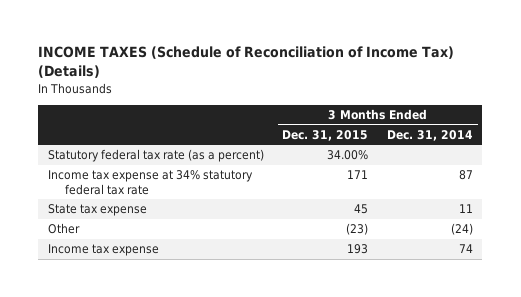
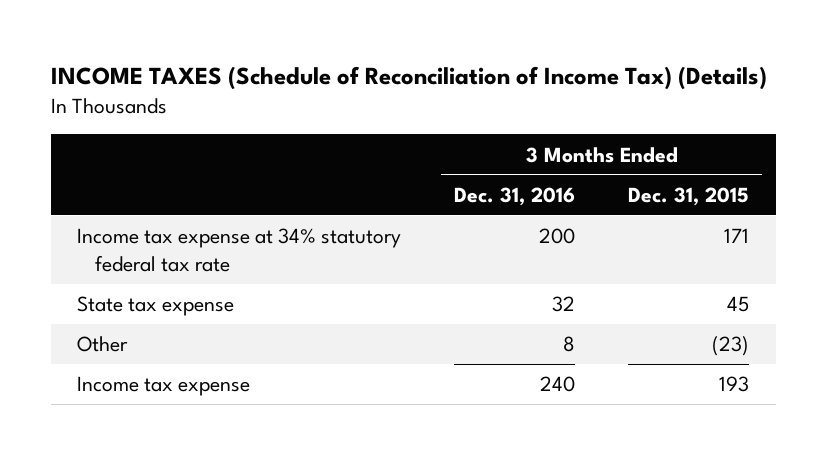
[386,129,473,141] Dec. 31, 2014 -> none
none -> [454,186,576,206] Dec. 31, 2016
[47,149,264,163] Statutory federal tax rate (as a percent) -> none

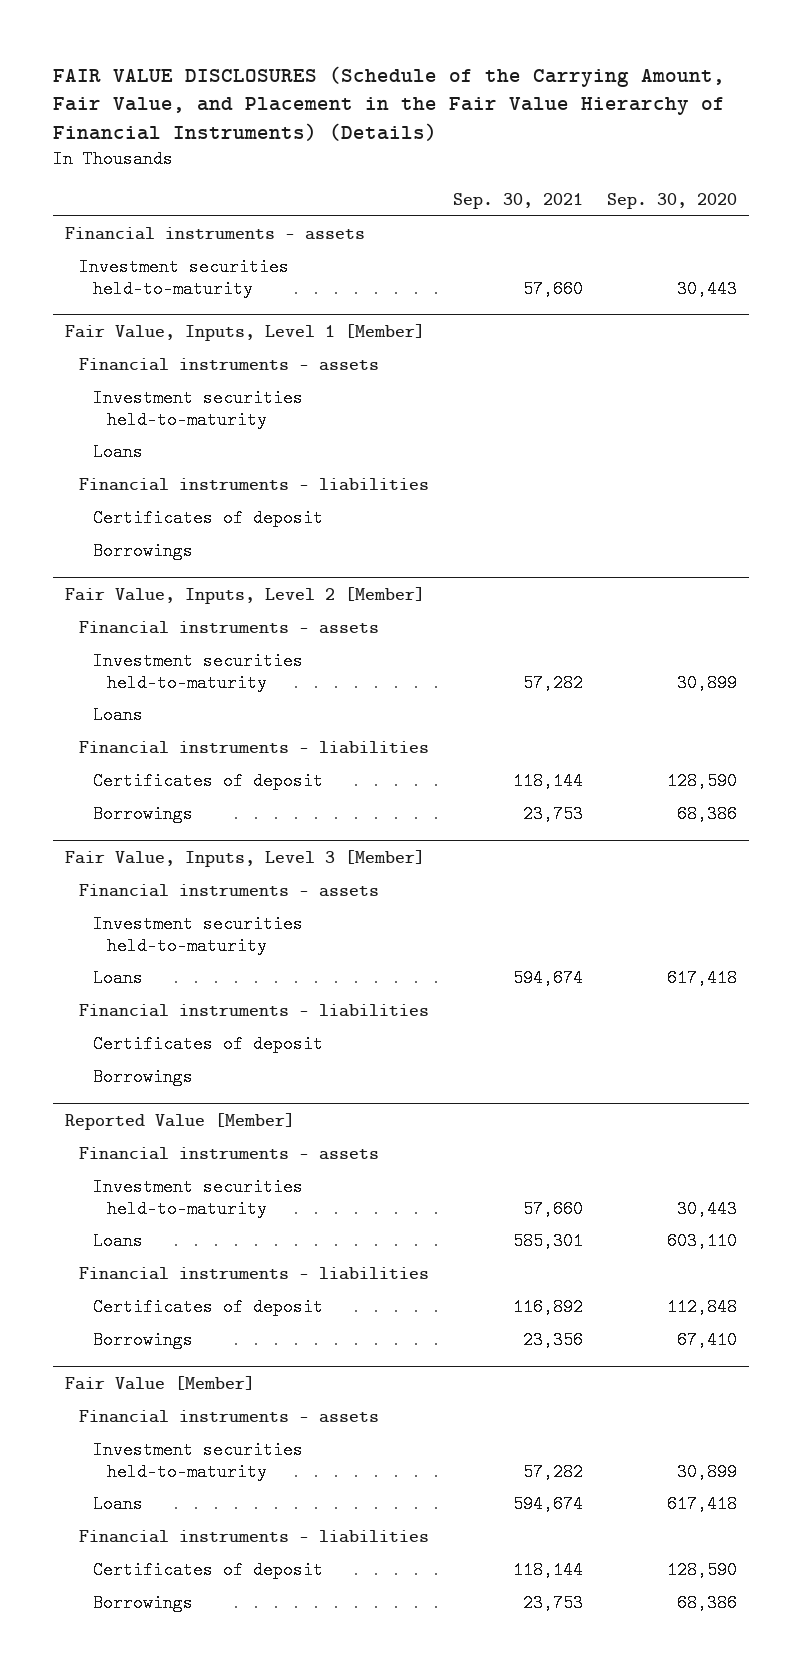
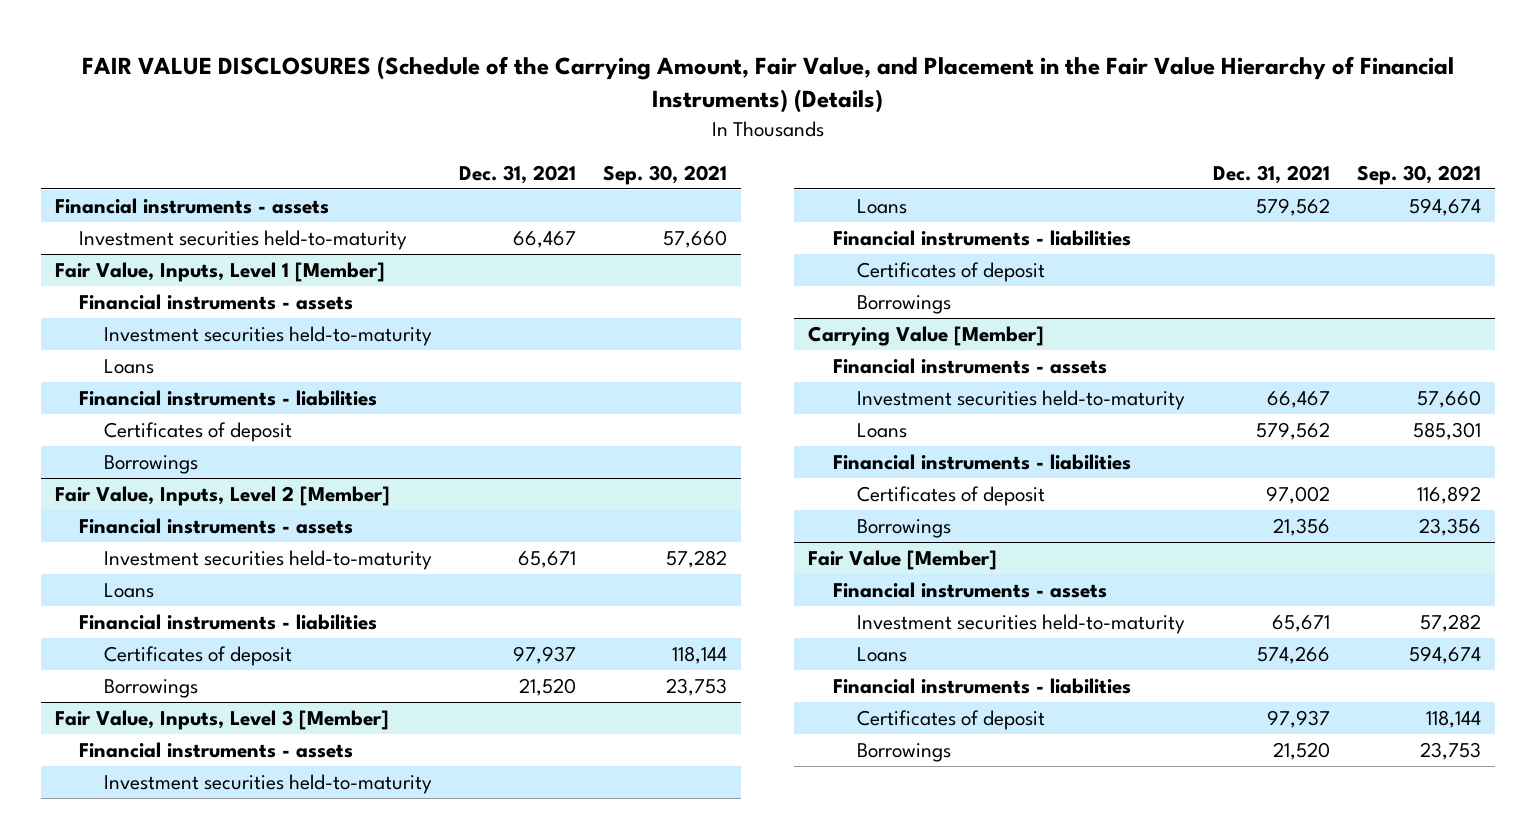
[607,193,738,210] Sep. 30, 2020 -> none
none -> [459,164,577,184] Dec. 31, 2021
[64,1112,295,1130] Reported Value [Member] -> [807,326,1044,347] Carrying Value [Member]

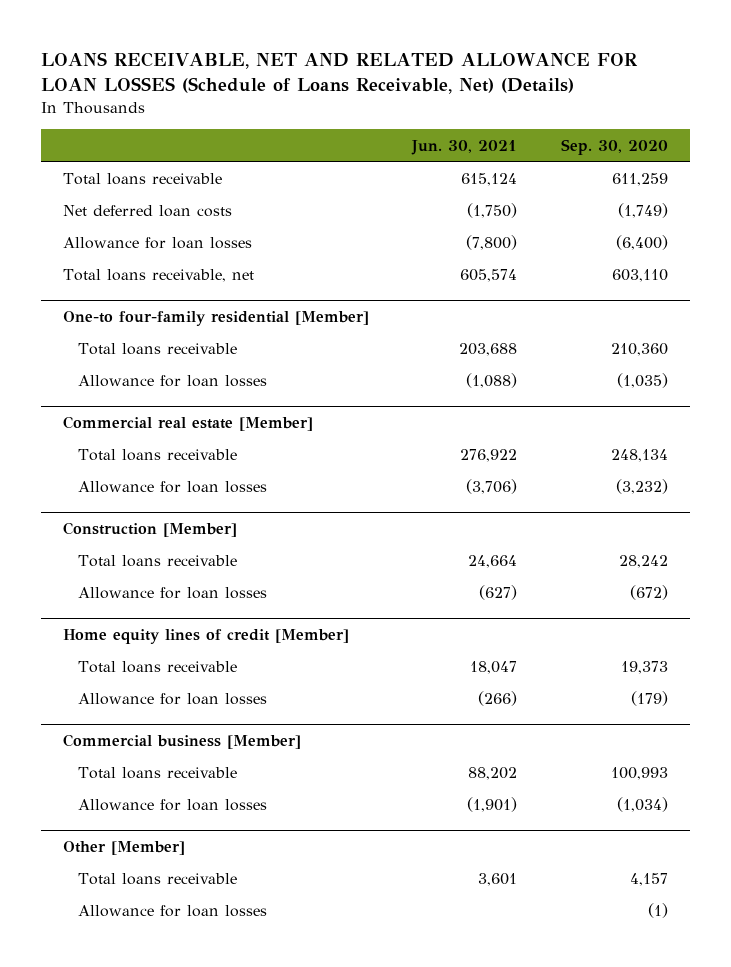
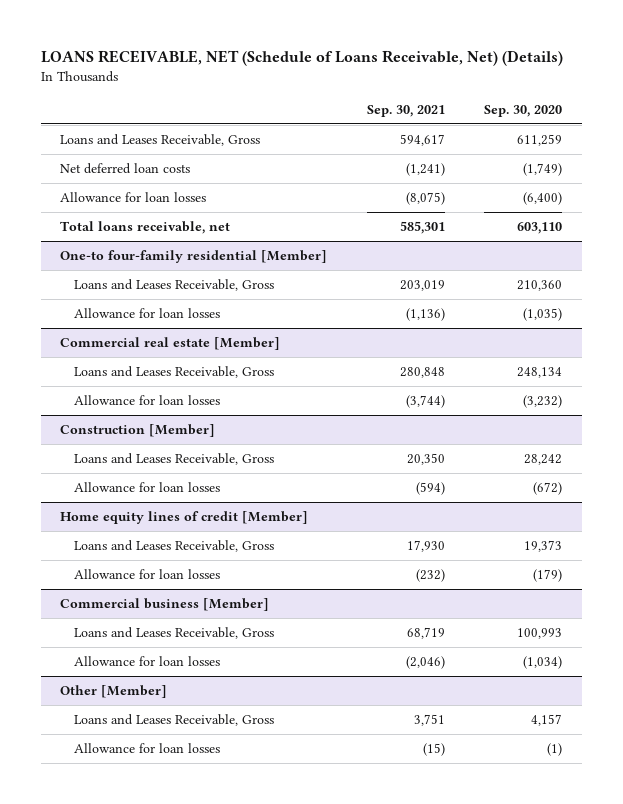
[41,52,639,95] LOANS RECEIVABLE, NET AND RELATED ALLOWANCE FOR LOAN LOSSES (Schedule of Loans Receivable, Net) (Details) -> [40,50,563,67] LOANS RECEIVABLE, NET (Schedule of Loans Receivable, Net) (Details)
[411,139,518,155] Jun. 30, 2021 -> none
none -> [366,105,445,118] Sep. 30, 2021
[62,172,222,185] Total loans receivable -> [60,133,261,146] Loans and Leases Receivable, Gross
[77,342,237,355] Total loans receivable -> [73,278,274,291] Loans and Leases Receivable, Gross
[77,448,237,461] Total loans receivable -> [73,365,274,378] Loans and Leases Receivable, Gross
[77,554,237,567] Total loans receivable -> [73,452,274,465] Loans and Leases Receivable, Gross
[77,660,237,673] Total loans receivable -> [73,539,274,552] Loans and Leases Receivable, Gross
[77,766,237,779] Total loans receivable -> [73,626,274,639] Loans and Leases Receivable, Gross
[77,872,237,885] Total loans receivable -> [73,713,274,726] Loans and Leases Receivable, Gross

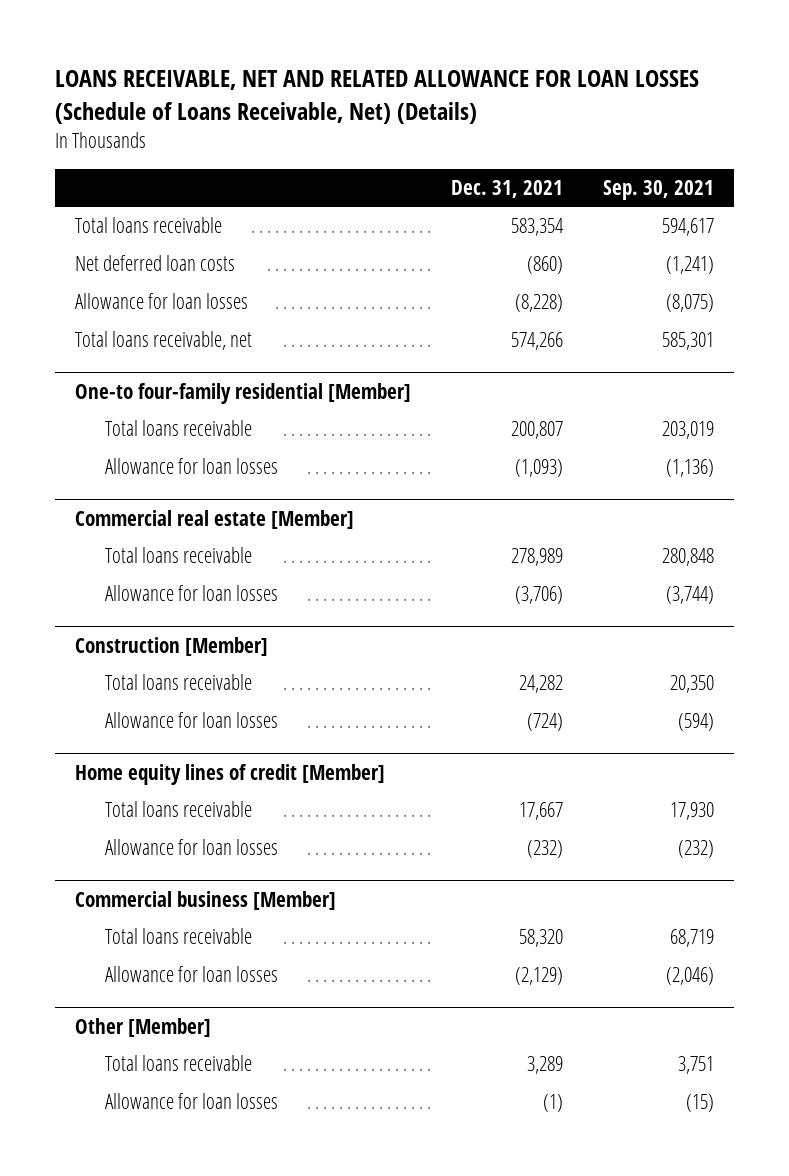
[40,50,563,67] LOANS RECEIVABLE, NET (Schedule of Loans Receivable, Net) (Details) -> [55,70,700,124] LOANS RECEIVABLE, NET AND RELATED ALLOWANCE FOR LOAN LOSSES (Schedule of Loans Receivable, Net) (Details)
[484,105,563,118] Sep. 30, 2020 -> none
none -> [451,179,564,198] Dec. 31, 2021
[60,133,261,146] Loans and Leases Receivable, Gross -> [75,217,223,234] Total loans receivable
[73,278,274,291] Loans and Leases Receivable, Gross -> [104,420,252,437] Total loans receivable
[73,365,274,378] Loans and Leases Receivable, Gross -> [104,547,252,564] Total loans receivable
[73,452,274,465] Loans and Leases Receivable, Gross -> [104,674,252,691] Total loans receivable
[73,539,274,552] Loans and Leases Receivable, Gross -> [104,801,252,818] Total loans receivable
[73,626,274,639] Loans and Leases Receivable, Gross -> [104,928,252,945] Total loans receivable
[73,713,274,726] Loans and Leases Receivable, Gross -> [104,1055,252,1072] Total loans receivable

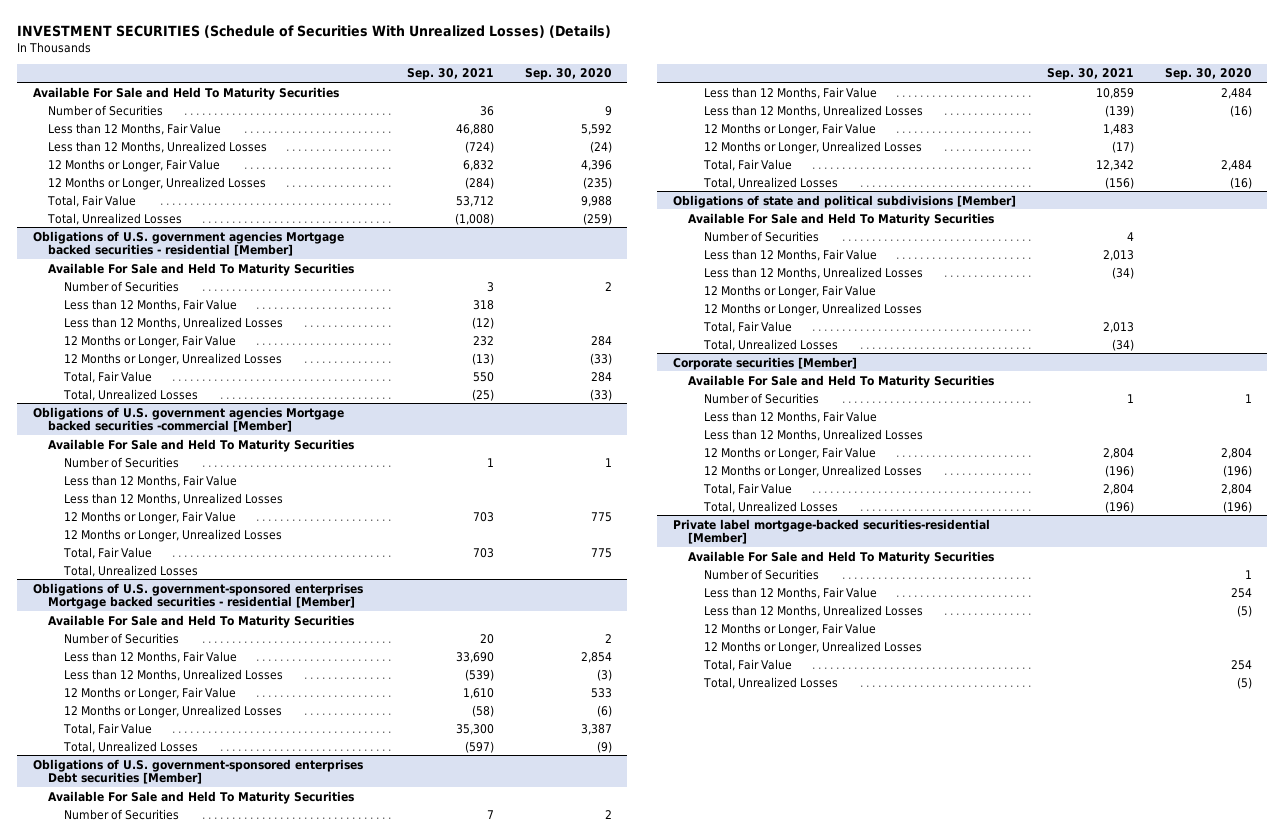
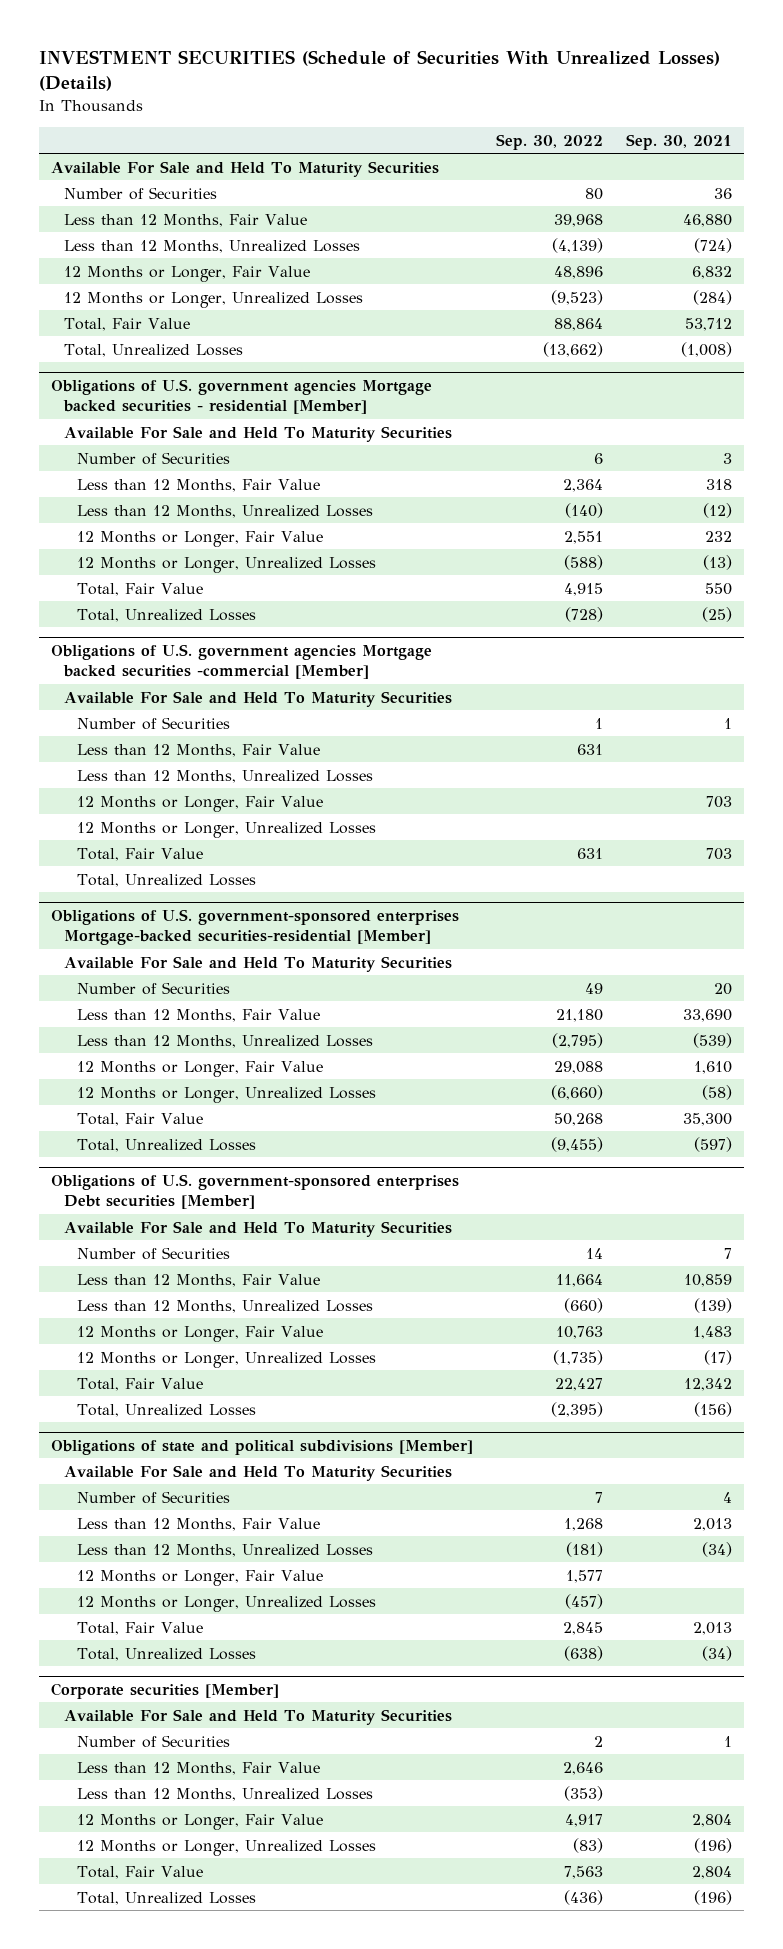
[524,68,612,81] Sep. 30, 2020 -> none
none -> [495,133,603,150] Sep. 30, 2022
[32,582,363,610] Obligations of U.S. government-sponsored enterprises Mortgage backed securities - residential [Member] -> [50,908,459,946] Obligations of U.S. government-sponsored enterprises Mortgage-backed securities-residential [Member]
[672,518,990,545] Private label mortgage-backed securities-residential [Member] -> none
[688,550,995,564] Available For Sale and Held To Maturity Securities -> none
[704,568,820,580] Number of Securities -> none
[704,586,878,599] Less than 12 Months, Fair Value -> none
[704,604,924,617] Less than 12 Months, Unrealized Losses -> none
[704,622,877,636] 12 Months or Longer, Fair Value -> none
[704,640,923,654] 12 Months or Longer, Unrealized Losses -> none
[703,658,793,671] Total, Fair Value -> none
[703,676,839,689] Total, Unrealized Losses -> none

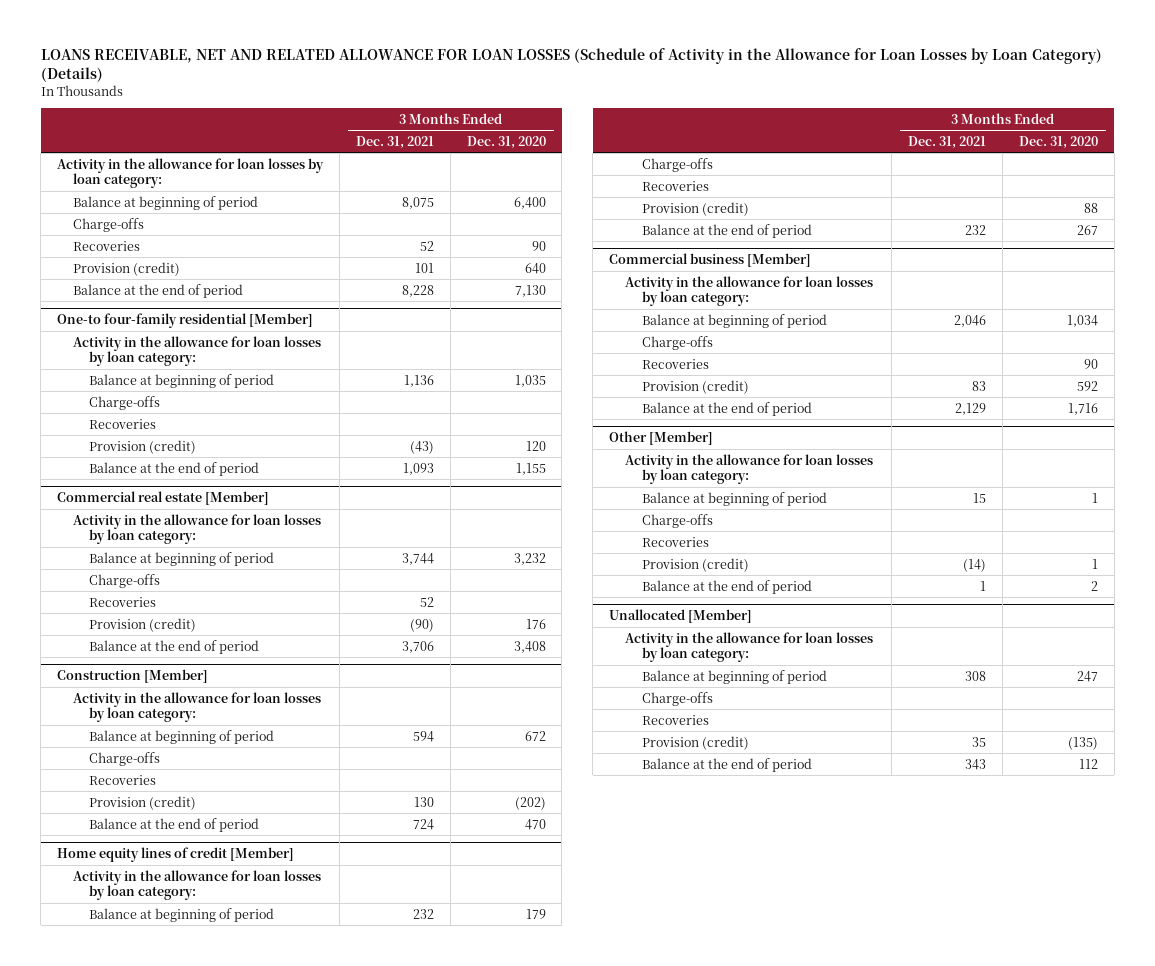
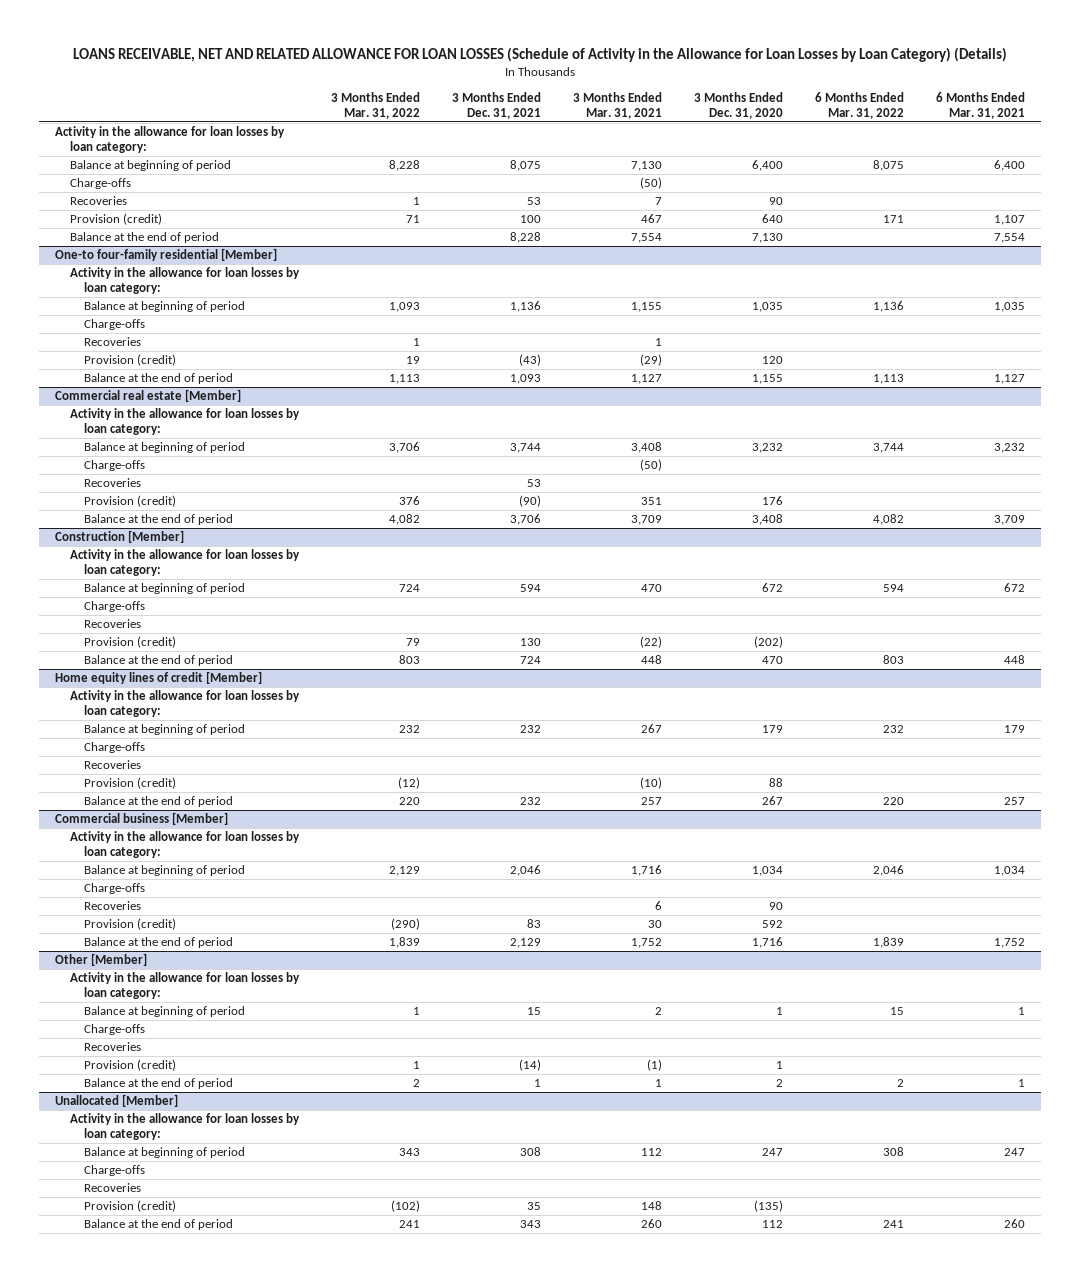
none -> [330,92,420,120] 3 Months Ended Mar. 31, 2022
none -> [572,92,662,120] 3 Months Ended Mar. 31, 2021
none -> [814,92,904,120] 6 Months Ended Mar. 31, 2022
none -> [935,92,1025,120] 6 Months Ended Mar. 31, 2021
[419,240,434,251] 52 -> [526,197,541,206] 53
[414,262,434,273] 101 -> [519,215,541,224] 100
[419,596,434,607] 52 -> [526,479,541,488] 53

